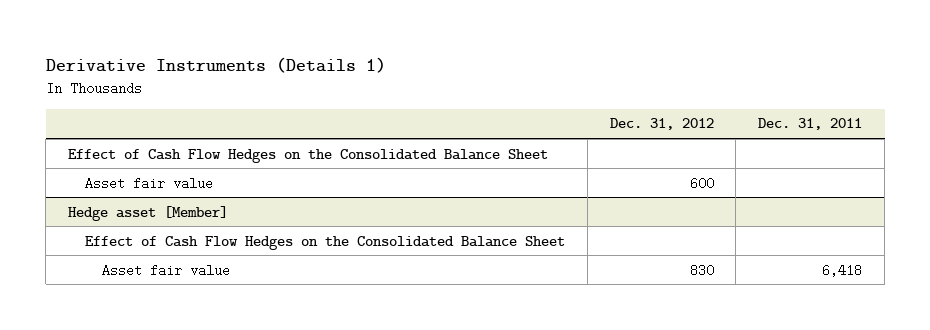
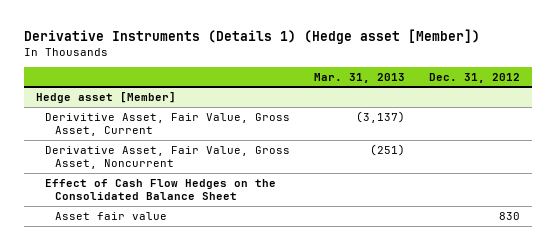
[45,56,386,73] Derivative Instruments (Details 1) -> [23,28,480,44] Derivative Instruments (Details 1) (Hedge asset [Member])
[758,118,863,131] Dec. 31, 2011 -> none
none -> [314,72,406,83] Mar. 31, 2013
[67,148,548,163] Effect of Cash Flow Hedges on the Consolidated Balance Sheet -> none
[84,176,213,190] Asset fair value -> none
none -> [45,112,291,137] Derivitive Asset, Fair Value, Gross Asset, Current
none -> [45,145,291,170] Derivative Asset, Fair Value, Gross Asset, Noncurrent

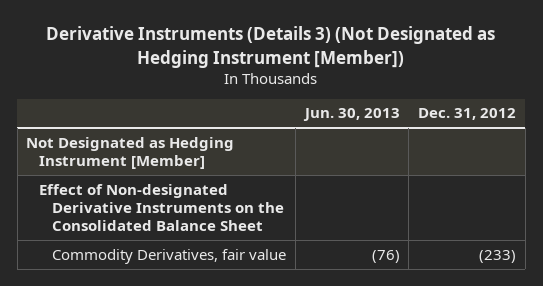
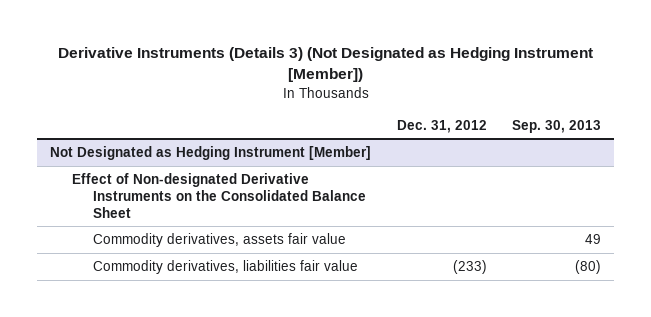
[302,108,400,122] Jun. 30, 2013 -> none
none -> [512,119,602,133] Sep. 30, 2013
none -> [93,233,347,248] Commodity derivatives, assets fair value
[52,248,287,264] Commodity Derivatives, fair value -> [93,260,359,275] Commodity derivatives, liabilities fair value

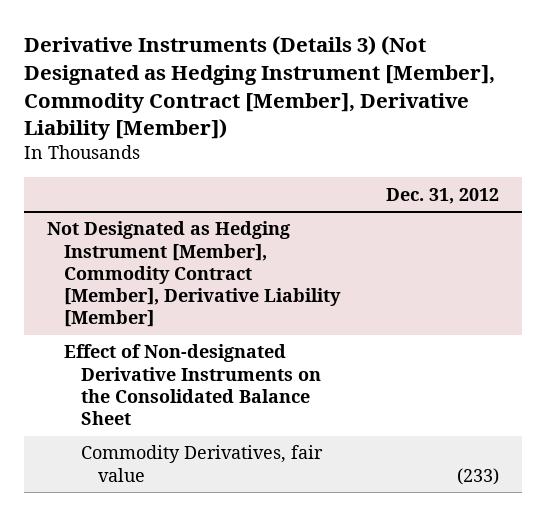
[57,47,593,83] Derivative Instruments (Details 3) (Not Designated as Hedging Instrument [Member]) -> [24,36,496,141] Derivative Instruments (Details 3) (Not Designated as Hedging Instrument [Member], Commodity Contract [Member], Derivative Liability [Member])
[512,119,602,133] Sep. 30, 2013 -> none
[49,146,371,161] Not Designated as Hedging Instrument [Member] -> [47,221,342,328] Not Designated as Hedging Instrument [Member], Commodity Contract [Member], Derivative Liability [Member]
[93,233,347,248] Commodity derivatives, assets fair value -> none
[93,260,359,275] Commodity derivatives, liabilities fair value -> [81,445,324,482] Commodity Derivatives, fair value

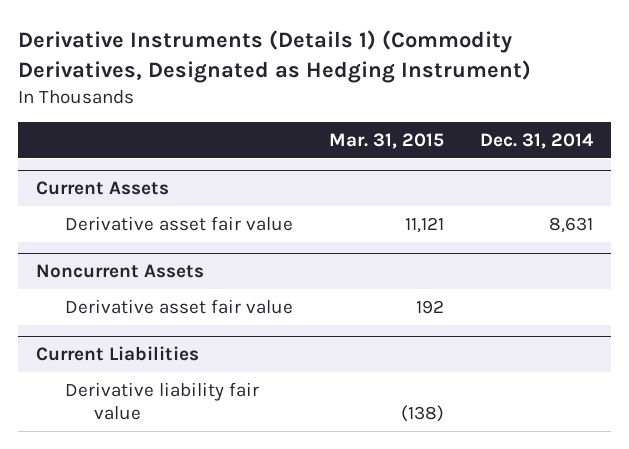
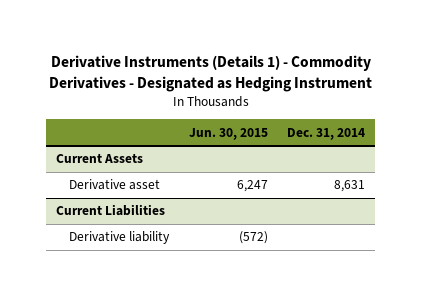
[17,30,531,84] Derivative Instruments (Details 1) (Commodity Derivatives, Designated as Hedging Instrument) -> [48,55,372,92] Derivative Instruments (Details 1) - Commodity Derivatives - Designated as Hedging Instrument
[328,132,444,149] Mar. 31, 2015 -> none
none -> [188,127,268,140] Jun. 30, 2015
[35,264,204,279] Noncurrent Assets -> none
[64,298,293,314] Derivative asset fair value -> none
[64,215,293,231] Derivative asset fair value -> [69,179,161,191] Derivative asset
[64,381,259,420] Derivative liability fair value -> [69,231,171,245] Derivative liability

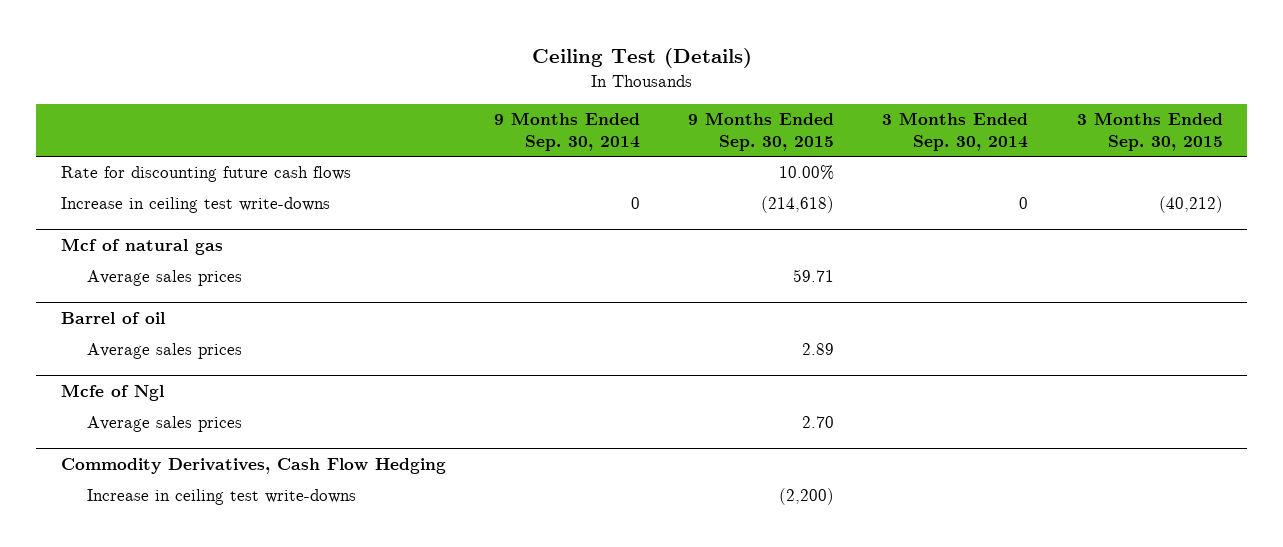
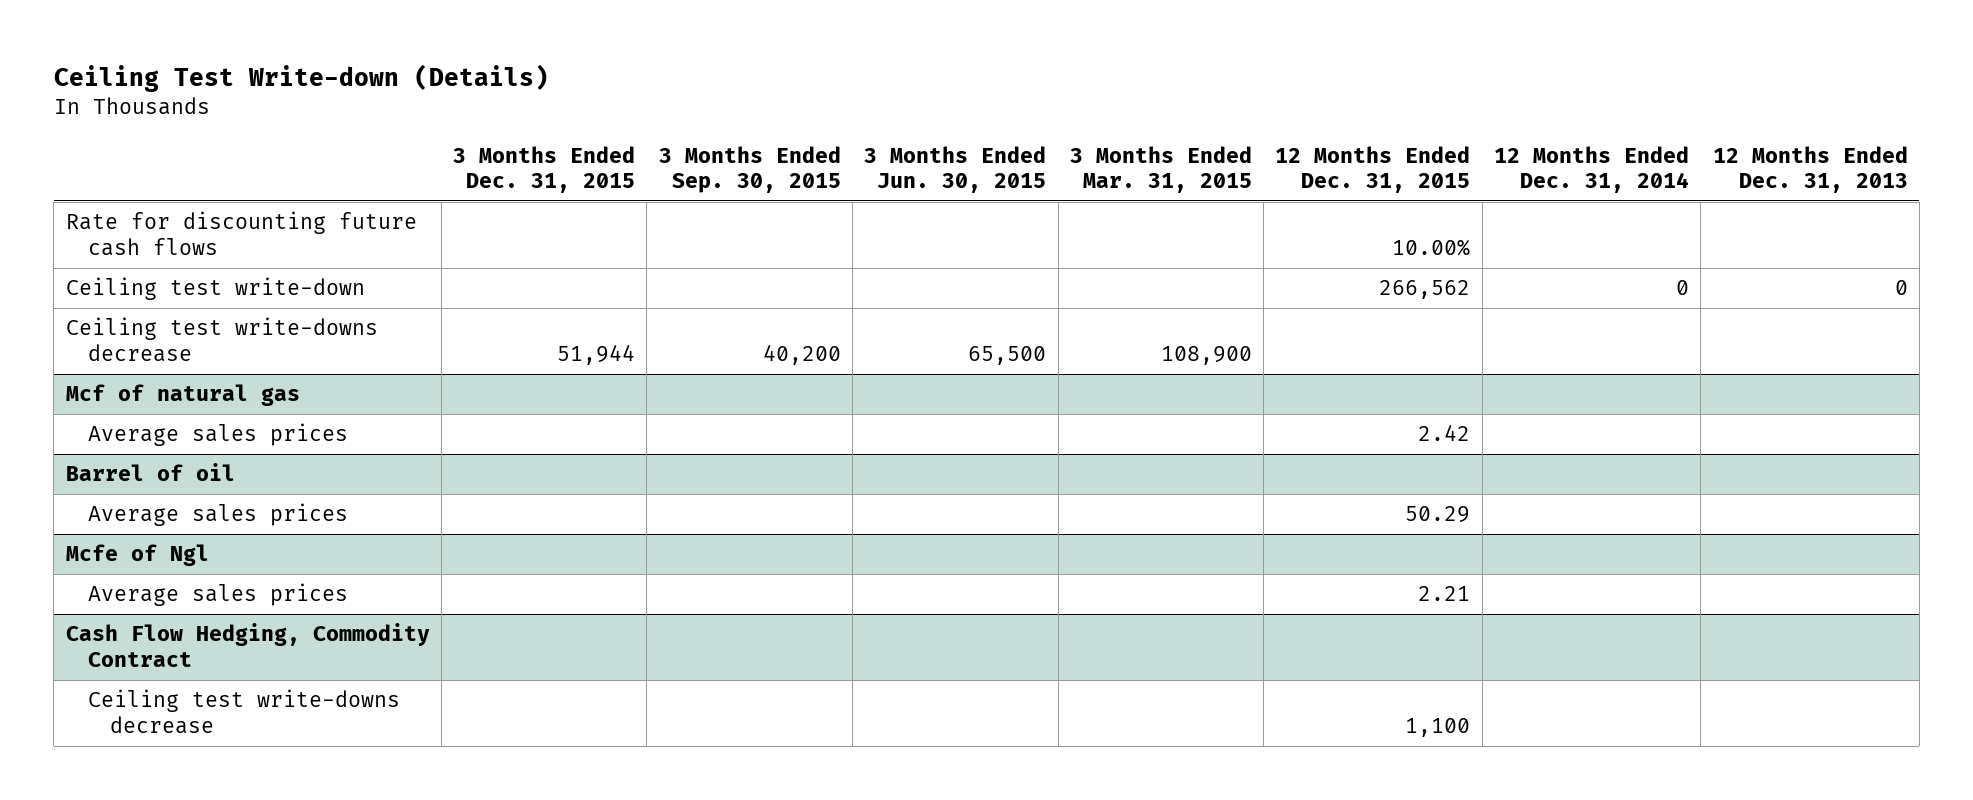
[531,48,752,69] Ceiling Test (Details) -> [53,64,549,93] Ceiling Test Write-down (Details)
[493,112,640,152] 9 Months Ended Sep. 30, 2014 -> none
[688,112,835,152] 9 Months Ended Sep. 30, 2015 -> none
[882,112,1029,152] 3 Months Ended Sep. 30, 2014 -> none
none -> [453,145,636,194] 3 Months Ended Dec. 31, 2015
none -> [864,145,1047,194] 3 Months Ended Jun. 30, 2015
none -> [1069,145,1252,194] 3 Months Ended Mar. 31, 2015
none -> [1275,145,1471,194] 12 Months Ended Dec. 31, 2015
none -> [1493,145,1689,194] 12 Months Ended Dec. 31, 2014
none -> [1712,145,1908,194] 12 Months Ended Dec. 31, 2013
none -> [65,277,365,301] Ceiling test write-down
[60,197,330,214] Increase in ceiling test write-downs -> [65,317,378,363] Ceiling test write-downs decrease
[1158,196,1223,214] (40,212) -> [762,344,841,366] 40,200
[60,458,446,475] Commodity Derivatives, Cash Flow Hedging -> [65,623,430,668] Cash Flow Hedging, Commodity Contract
[86,489,356,506] Increase in ceiling test write-downs -> [87,689,400,735] Ceiling test write-downs decrease

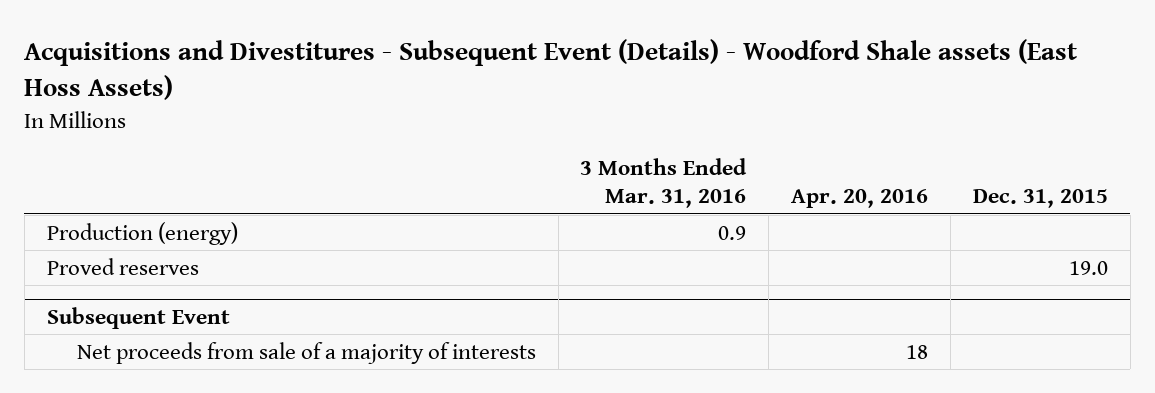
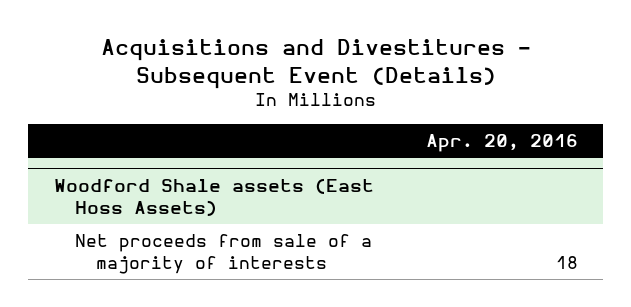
[24,39,1078,101] Acquisitions and Divestitures - Subsequent Event (Details) - Woodford Shale assets (East Hoss Assets) -> [100,39,531,89] Acquisitions and Divestitures - Subsequent Event (Details)
[580,158,748,209] 3 Months Ended Mar. 31, 2016 -> none
[972,189,1108,209] Dec. 31, 2015 -> none
[46,221,238,245] Production (energy) -> none
[46,257,199,275] Proved reserves -> none
[46,306,230,329] Subsequent Event -> [53,178,374,216] Woodford Shale assets (East Hoss Assets)

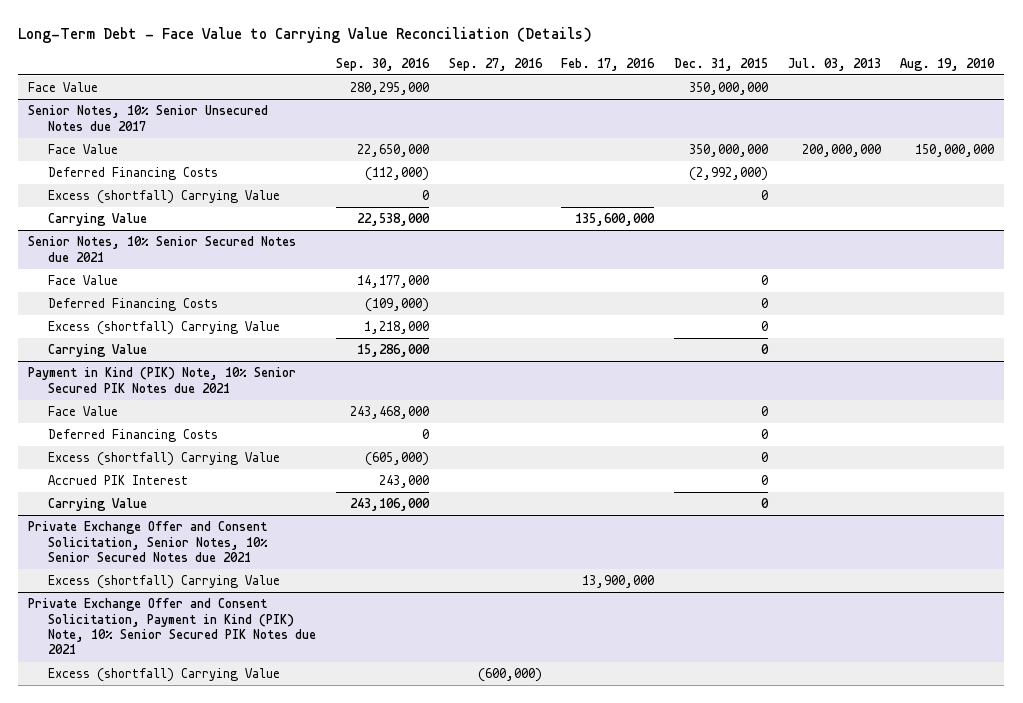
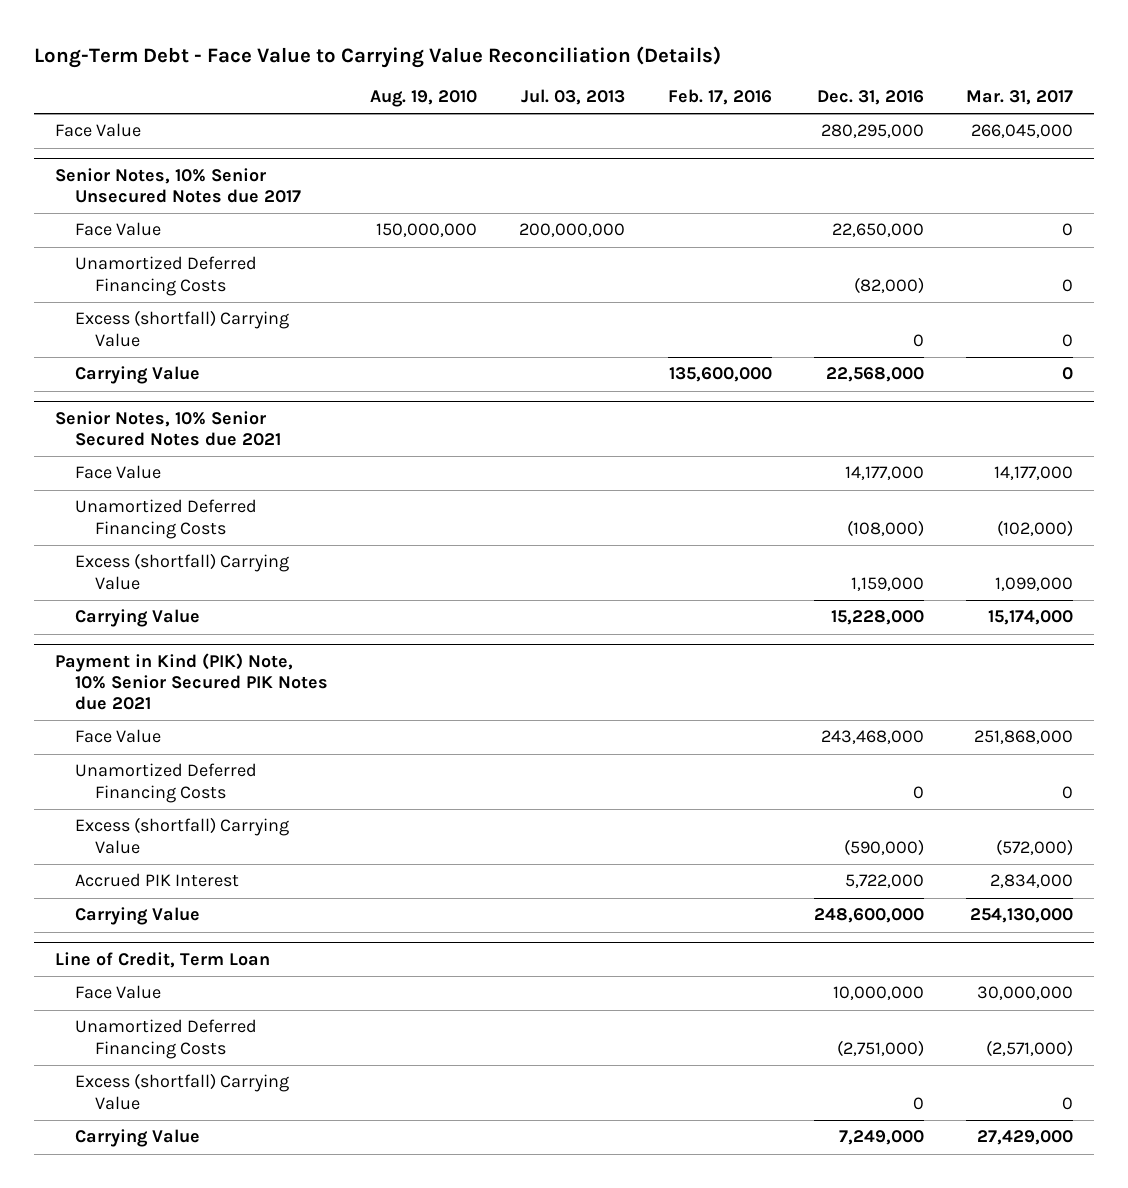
[336,57,431,71] Sep. 30, 2016 -> none
[448,57,543,71] Sep. 27, 2016 -> none
[674,57,769,71] Dec. 31, 2015 -> none
none -> [816,89,924,105] Dec. 31, 2016
none -> [966,89,1074,105] Mar. 31, 2017
[48,167,219,181] Deferred Financing Costs -> [74,256,257,296] Unamortized Deferred Financing Costs
[48,298,219,312] Deferred Financing Costs -> [74,499,257,539] Unamortized Deferred Financing Costs
[48,429,219,443] Deferred Financing Costs -> [74,763,257,803] Unamortized Deferred Financing Costs
[28,521,269,563] Private Exchange Offer and Consent Solicitation, Senior Notes, 10% Senior Secured Notes due 2021 -> none
[48,575,281,590] Excess (shortfall) Carrying Value -> none
[28,598,317,655] Private Exchange Offer and Consent Solicitation, Payment in Kind (PIK) Note, 10% Senior Secured PIK Notes due 2021 -> none
[48,668,281,683] Excess (shortfall) Carrying Value -> none
none -> [54,952,270,969] Line of Credit, Term Loan
none -> [74,985,161,1000] Face Value
none -> [74,1019,257,1059] Unamortized Deferred Financing Costs
none -> [74,1073,289,1110] Excess (shortfall) Carrying Value
none -> [74,1129,200,1148] Carrying Value

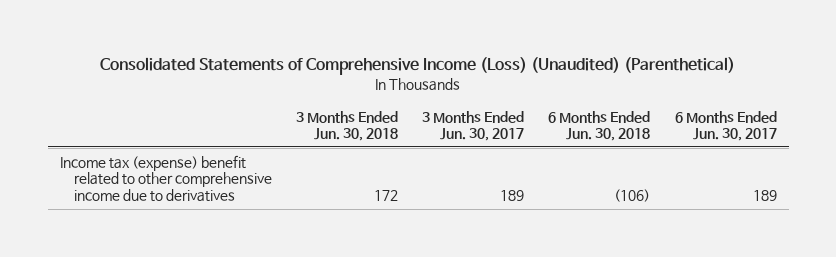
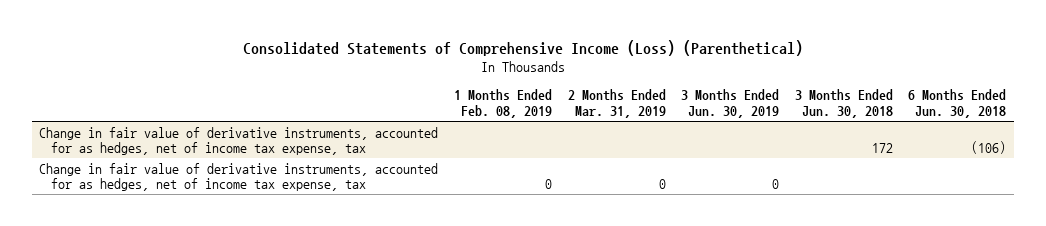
[100,56,736,75] Consolidated Statements of Comprehensive Income (Loss) (Unaudited) (Parenthetical) -> [242,39,803,56] Consolidated Statements of Comprehensive Income (Loss) (Parenthetical)
[422,110,525,142] 3 Months Ended Jun. 30, 2017 -> none
[674,110,777,142] 6 Months Ended Jun. 30, 2017 -> none
none -> [453,89,552,119] 1 Months Ended Feb. 08, 2019
none -> [567,89,666,119] 2 Months Ended Mar. 31, 2019
none -> [681,89,780,119] 3 Months Ended Jun. 30, 2019
[59,154,273,203] Income tax (expense) benefit related to other comprehensive income due to derivatives -> [39,126,439,156] Change in fair value of derivative instruments, accounted for as hedges, net of income tax expense, tax
none -> [39,162,439,192] Change in fair value of derivative instruments, accounted for as hedges, net of income tax expense, tax

